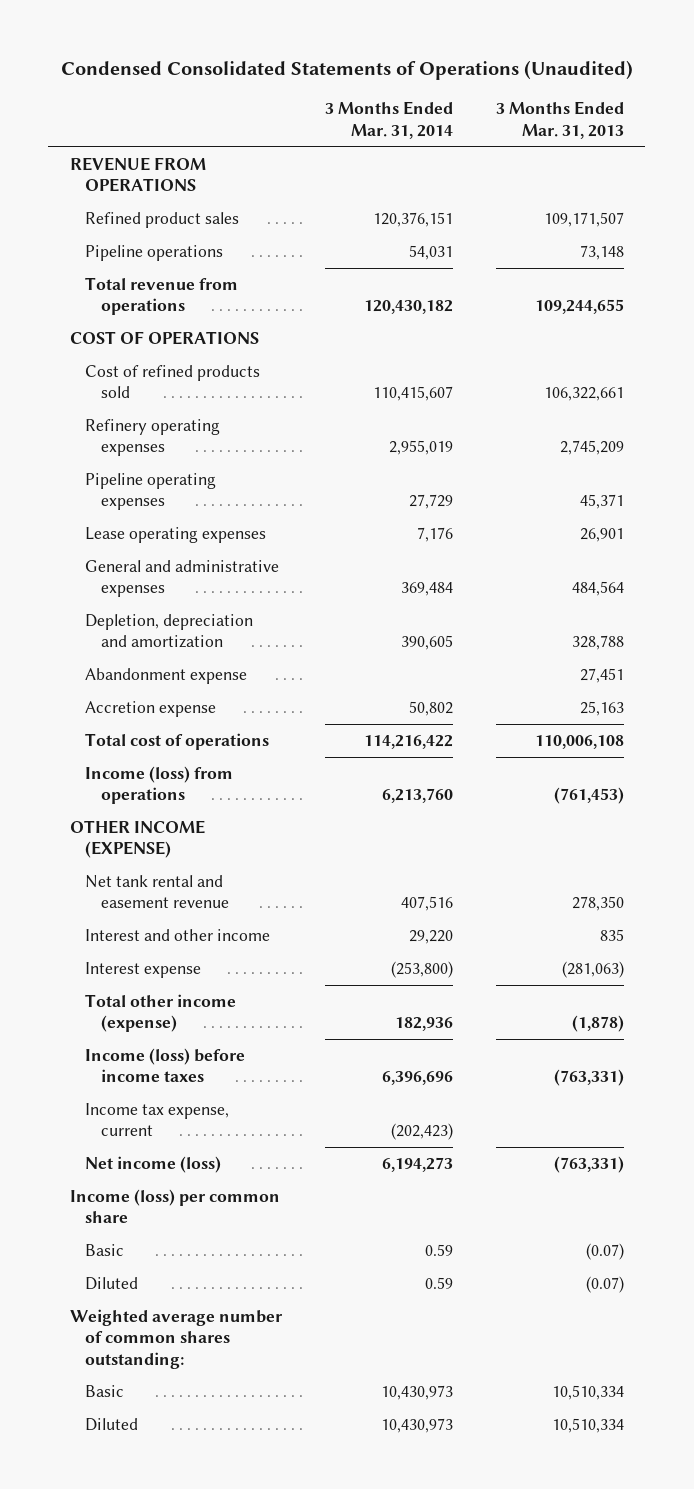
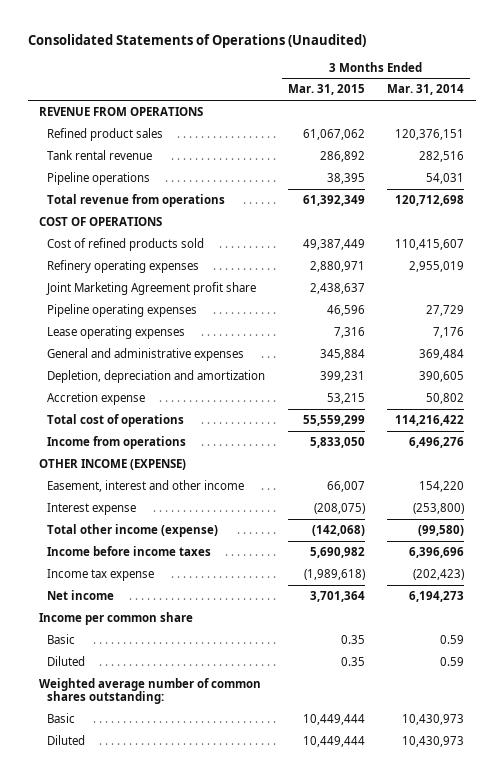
[60,60,633,81] Condensed Consolidated Statements of Operations (Unaudited) -> [27,34,366,49] Consolidated Statements of Operations (Unaudited)
[495,101,624,139] 3 Months Ended Mar. 31, 2013 -> none
none -> [287,84,365,96] Mar. 31, 2015
none -> [47,149,153,160] Tank rental revenue
[363,300,453,315] 120,430,182 -> [395,194,465,206] 120,712,698
none -> [46,281,257,295] Joint Marketing Agreement profit share
[85,667,248,684] Abandonment expense -> none
[85,765,234,805] Income (loss) from operations -> [47,435,187,449] Income from operations
[381,788,453,804] 6,213,760 -> [409,436,465,448] 6,496,276
[85,874,230,909] Net tank rental and easement revenue -> none
[85,928,271,941] Interest and other income -> [47,479,245,492] Easement, interest and other income
[408,929,453,944] 29,220 -> [419,480,465,492] 154,220
[394,1017,453,1032] 182,936 -> [418,524,465,536] (99,580)
[85,1047,246,1083] Income (loss) before income taxes -> [47,545,212,556] Income before income taxes
[85,1102,230,1137] Income tax expense, current -> [47,568,155,581] Income tax expense
[85,1155,222,1173] Net income (loss) -> [47,589,115,600] Net income
[69,1188,280,1224] Income (loss) per common share -> [39,611,194,625] Income per common share

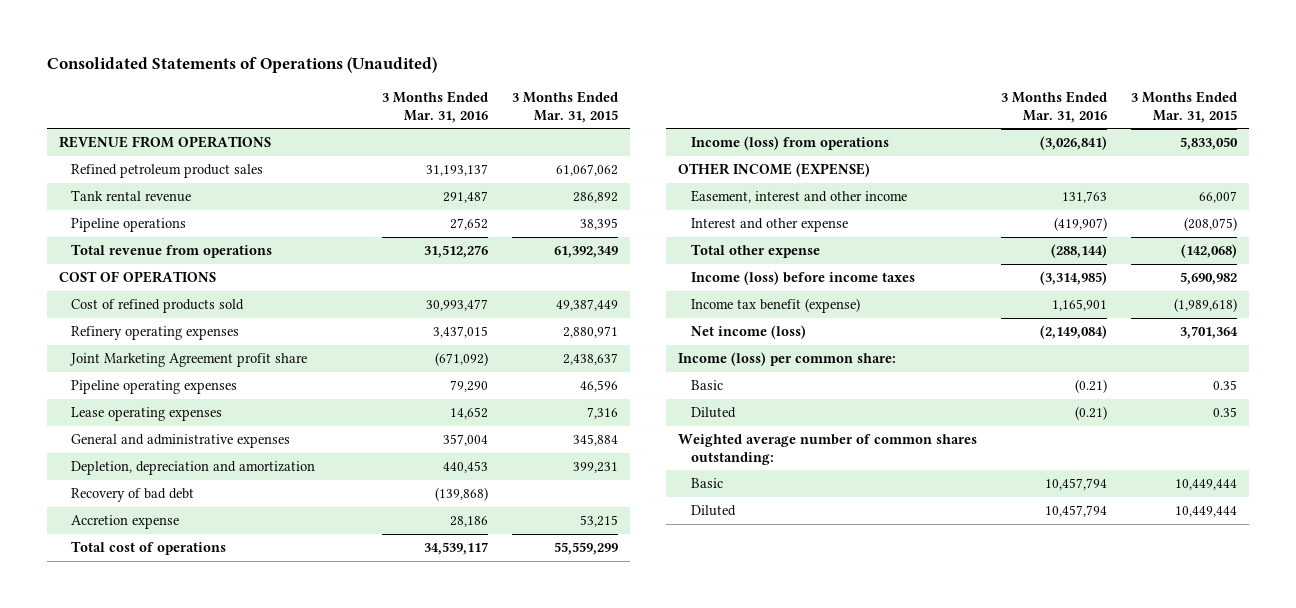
[387,84,465,96] Mar. 31, 2014 -> none
none -> [381,91,488,123] 3 Months Ended Mar. 31, 2016
[47,127,164,141] Refined product sales -> [70,164,263,179] Refined petroleum product sales
none -> [70,488,194,503] Recovery of bad debt
[47,435,187,449] Income from operations -> [690,136,889,151] Income (loss) from operations
[47,502,137,515] Interest expense -> [690,218,848,233] Interest and other expense
[47,523,219,537] Total other income (expense) -> [690,244,820,259] Total other expense
[47,545,212,556] Income before income taxes -> [690,271,915,286] Income (loss) before income taxes
[47,568,155,581] Income tax expense -> [690,298,860,314] Income tax benefit (expense)
[47,589,115,600] Net income -> [690,325,806,340] Net income (loss)
[39,611,194,625] Income per common share -> [678,352,897,367] Income (loss) per common share:

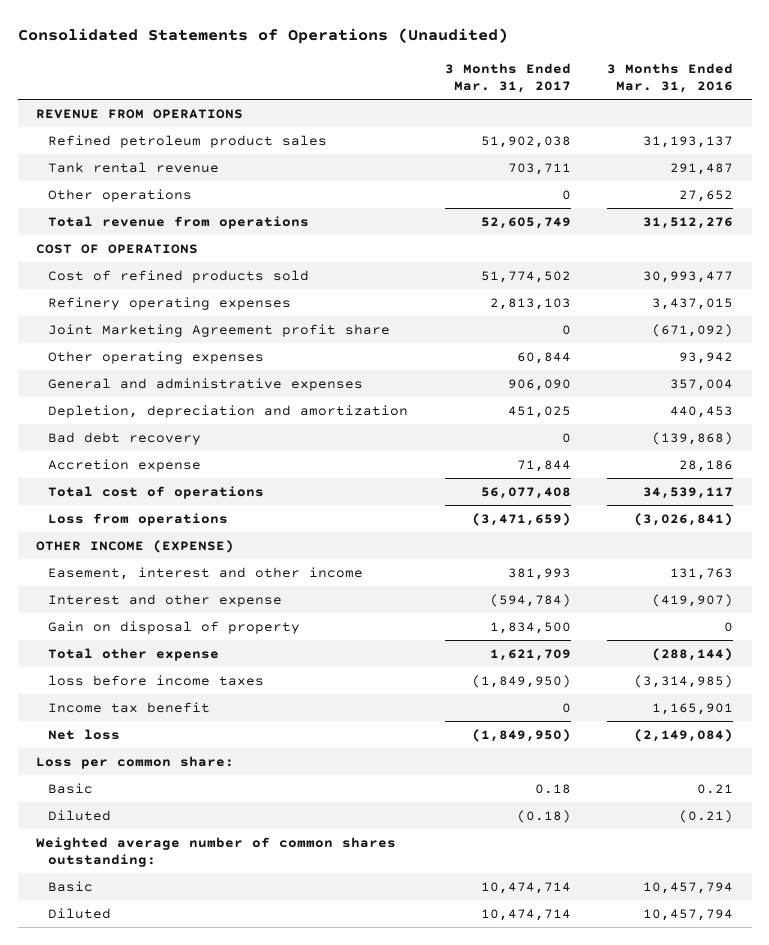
[511,91,618,123] 3 Months Ended Mar. 31, 2015 -> none
none -> [444,62,571,93] 3 Months Ended Mar. 31, 2017
[70,218,186,233] Pipeline operations -> [47,188,192,202] Other operations
[70,407,222,422] Lease operating expenses -> none
[70,380,237,395] Pipeline operating expenses -> [47,350,264,364] Other operating expenses
[449,380,488,393] 79,290 -> [679,351,734,364] 93,942
[70,488,194,503] Recovery of bad debt -> [47,431,201,445] Bad debt recovery
[690,136,889,151] Income (loss) from operations -> [47,512,228,526] Loss from operations
none -> [47,620,300,634] Gain on disposal of property
[690,271,915,286] Income (loss) before income taxes -> [47,674,264,686] loss before income taxes
[690,298,860,314] Income tax benefit (expense) -> [47,701,210,713] Income tax benefit
[690,325,806,340] Net income (loss) -> [47,728,120,740] Net loss
[678,352,897,367] Income (loss) per common share: -> [35,755,234,769] Loss per common share:
[1075,379,1108,394] (0.21) -> [697,783,734,794] 0.21

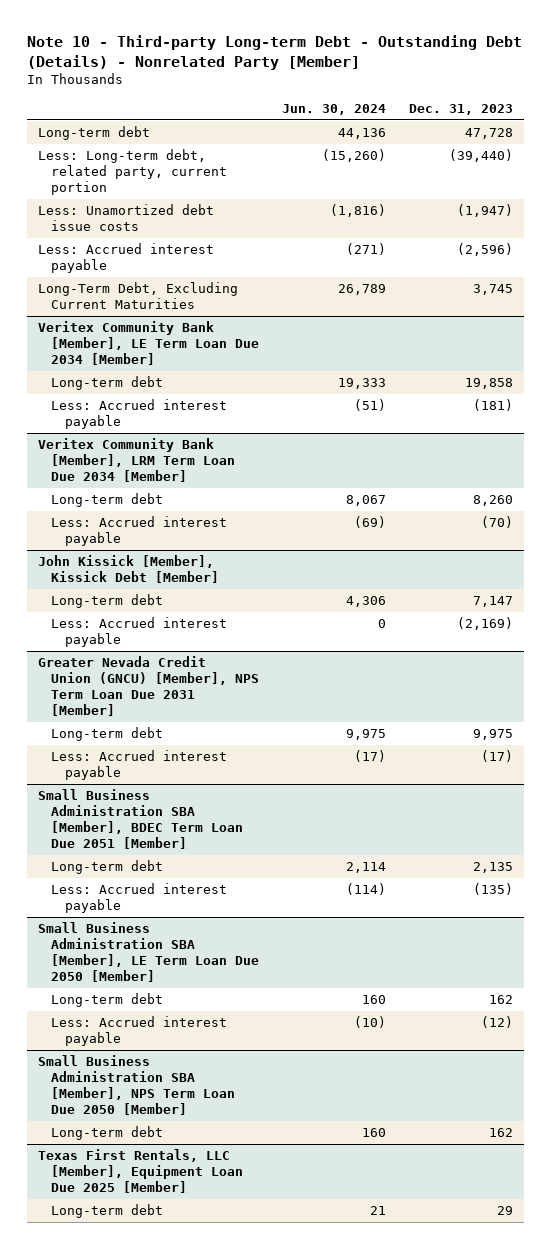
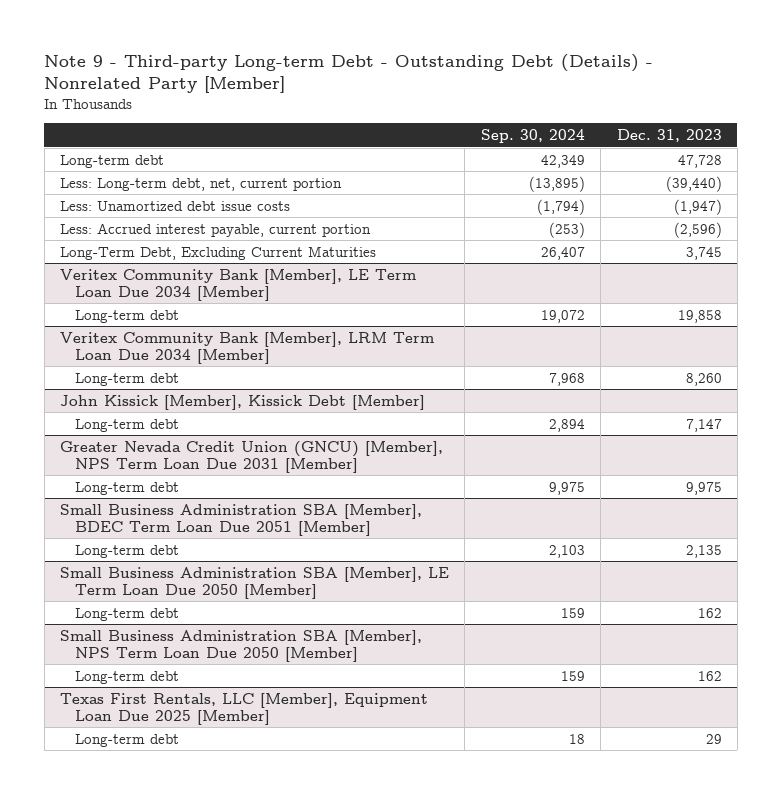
[26,34,522,70] Note 10 - Third-party Long-term Debt - Outstanding Debt (Details) - Nonrelated Party [Member] -> [44,53,654,94] Note 9 - Third-party Long-term Debt - Outstanding Debt (Details) - Nonrelated Party [Member]
[282,104,387,116] Jun. 30, 2024 -> none
none -> [480,129,585,144] Sep. 30, 2024
[38,149,228,195] Less: Long-term debt, related party, current portion -> [60,177,343,191] Less: Long-term debt, net, current portion
[38,243,215,273] Less: Accrued interest payable -> [60,222,372,237] Less: Accrued interest payable, current portion
[51,399,228,429] Less: Accrued interest payable -> none
[51,516,228,546] Less: Accrued interest payable -> none
[51,617,228,647] Less: Accrued interest payable -> none
[51,750,228,780] Less: Accrued interest payable -> none
[51,883,228,913] Less: Accrued interest payable -> none
[51,1016,228,1046] Less: Accrued interest payable -> none

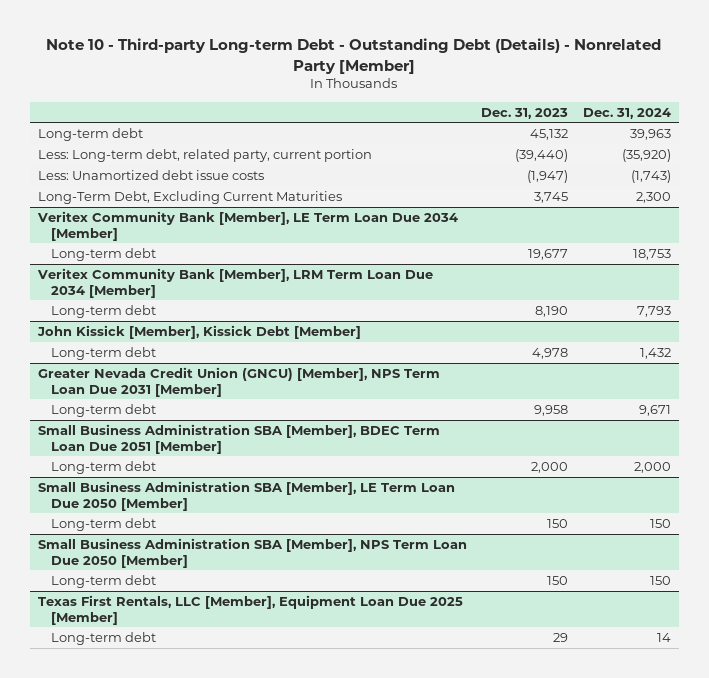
[44,53,654,94] Note 9 - Third-party Long-term Debt - Outstanding Debt (Details) - Nonrelated Party [Member] -> [46,38,662,74] Note 10 - Third-party Long-term Debt - Outstanding Debt (Details) - Nonrelated Party [Member]
[480,129,585,144] Sep. 30, 2024 -> none
none -> [583,107,672,119] Dec. 31, 2024
[677,154,722,168] 47,728 -> [530,129,569,141] 45,132
[60,177,343,191] Less: Long-term debt, net, current portion -> [37,149,372,163] Less: Long-term debt, related party, current portion
[60,222,372,237] Less: Accrued interest payable, current portion -> none
[677,309,722,323] 19,858 -> [528,249,569,261] 19,677
[685,372,722,386] 8,260 -> [535,306,569,318] 8,190
[685,418,722,432] 7,147 -> [532,348,569,360] 4,978
[685,481,722,495] 9,975 -> [534,405,569,417] 9,958
[685,544,722,558] 2,135 -> [531,462,569,474] 2,000
[697,607,722,618] 162 -> [547,519,569,529] 150
[697,670,722,681] 162 -> [547,576,569,586] 150

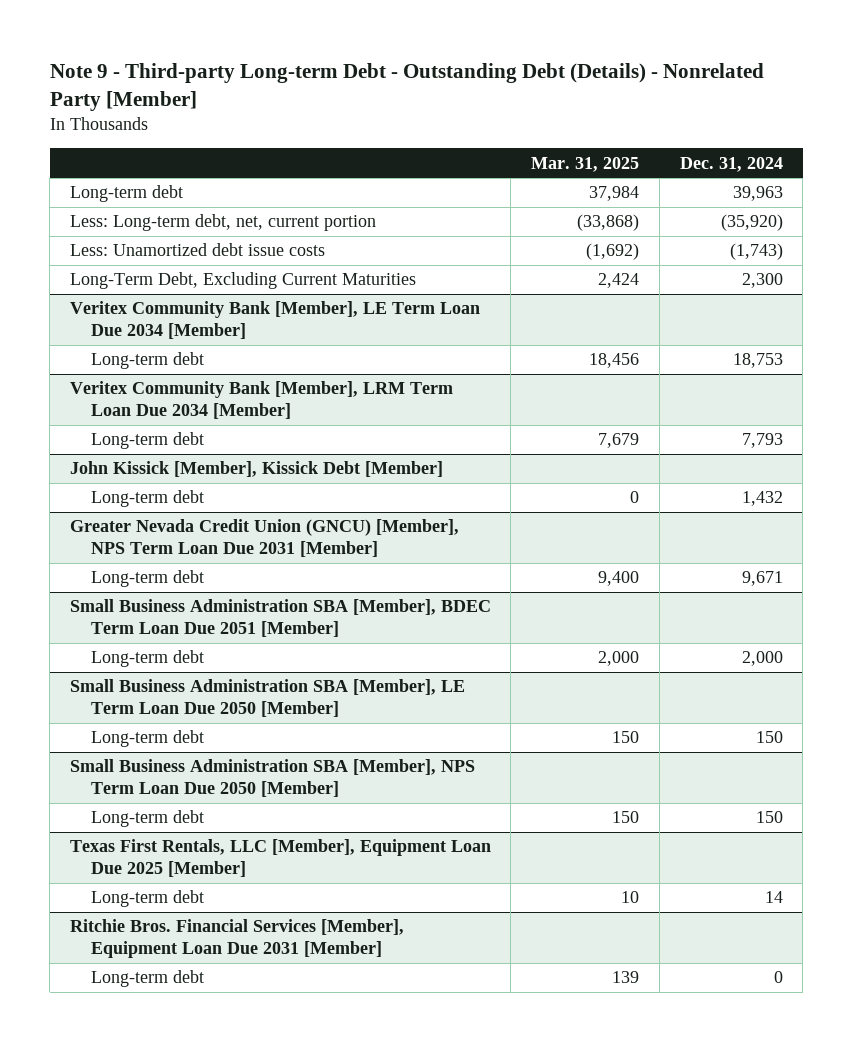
[46,38,662,74] Note 10 - Third-party Long-term Debt - Outstanding Debt (Details) - Nonrelated Party [Member] -> [49,62,764,111] Note 9 - Third-party Long-term Debt - Outstanding Debt (Details) - Nonrelated Party [Member]
[481,107,569,119] Dec. 31, 2023 -> none
none -> [531,156,640,172] Mar. 31, 2025
[37,149,372,163] Less: Long-term debt, related party, current portion -> [69,214,376,232] Less: Long-term debt, net, current portion
none -> [69,919,404,959] Ritchie Bros. Financial Services [Member], Equipment Loan Due 2031 [Member]
none -> [90,970,204,988] Long-term debt

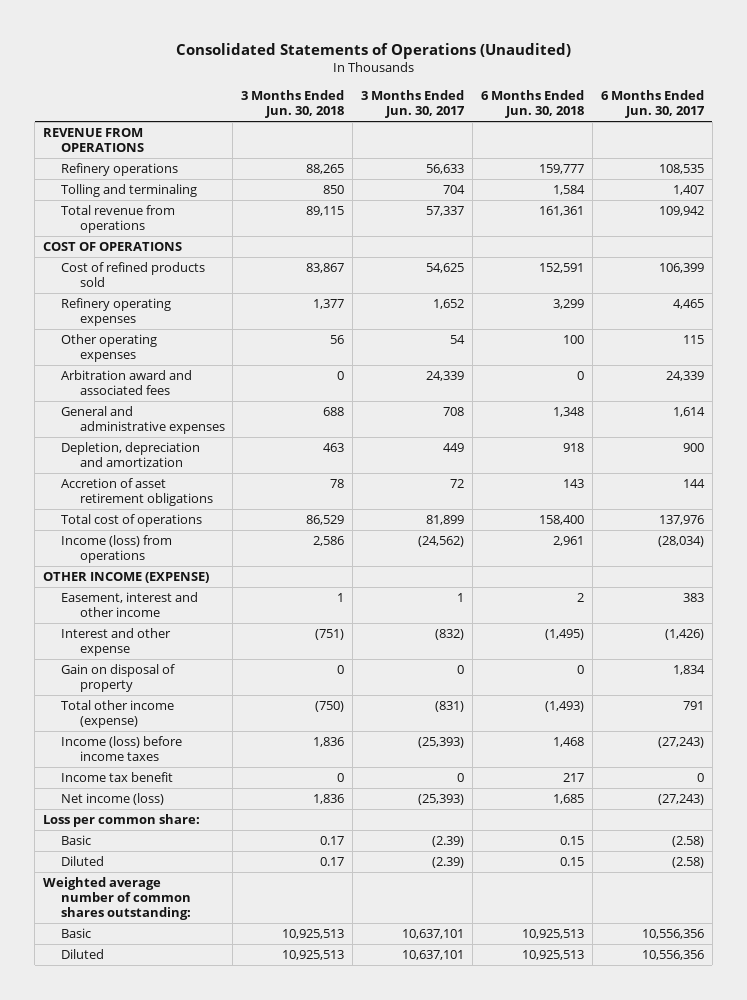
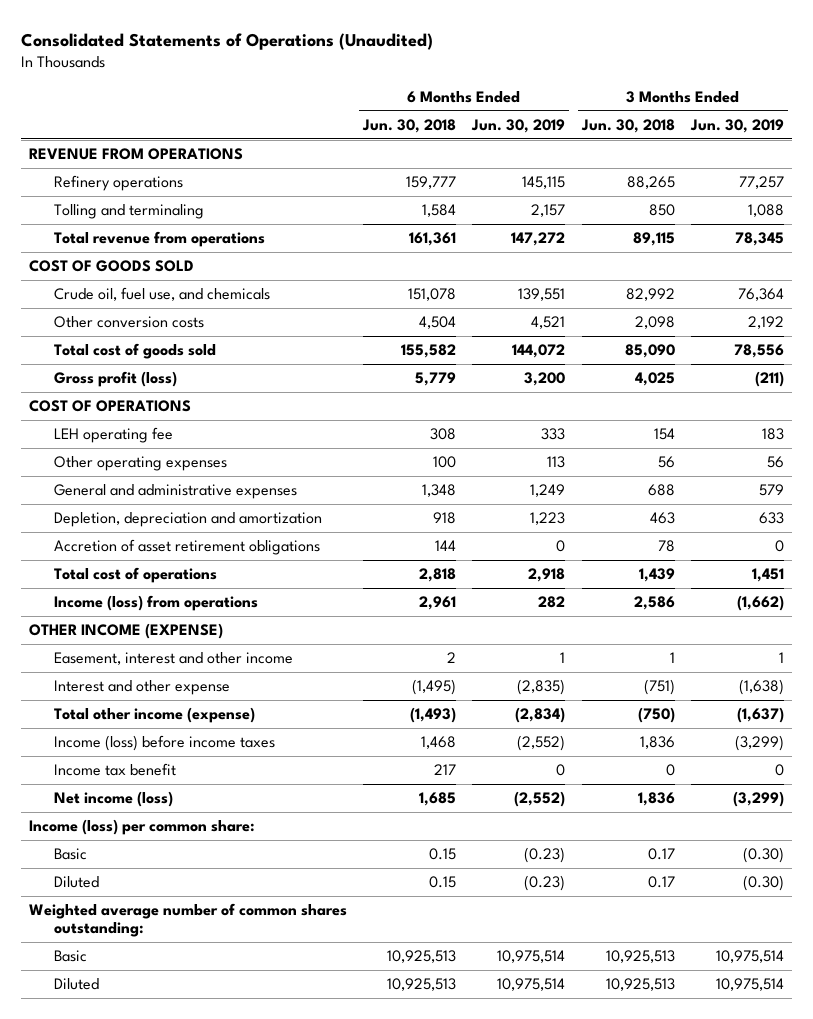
[361,89,466,119] 3 Months Ended Jun. 30, 2017 -> none
[600,89,705,119] 6 Months Ended Jun. 30, 2017 -> none
none -> [471,119,566,134] Jun. 30, 2019
none -> [689,119,784,134] Jun. 30, 2019
none -> [29,260,195,273] COST OF GOODS SOLD
none -> [54,287,271,302] Crude oil, fuel use, and chemicals
none -> [54,316,205,329] Other conversion costs
none -> [54,343,217,360] Total cost of goods sold
none -> [54,371,178,388] Gross profit (loss)
[61,262,206,288] Cost of refined products sold -> none
[61,298,172,327] Refinery operating expenses -> none
none -> [54,427,174,444] LEH operating fee
[61,370,193,396] Arbitration award and associated fees -> none
[562,479,584,489] 143 -> [435,540,457,552] 144
[306,515,345,526] 86,529 -> [638,568,675,583] 1,439
[538,515,584,526] 158,400 -> [419,568,457,583] 2,818
[61,664,176,693] Gain on disposal of property -> none
[43,814,201,828] Loss per common share: -> [29,819,256,836] Income (loss) per common share:

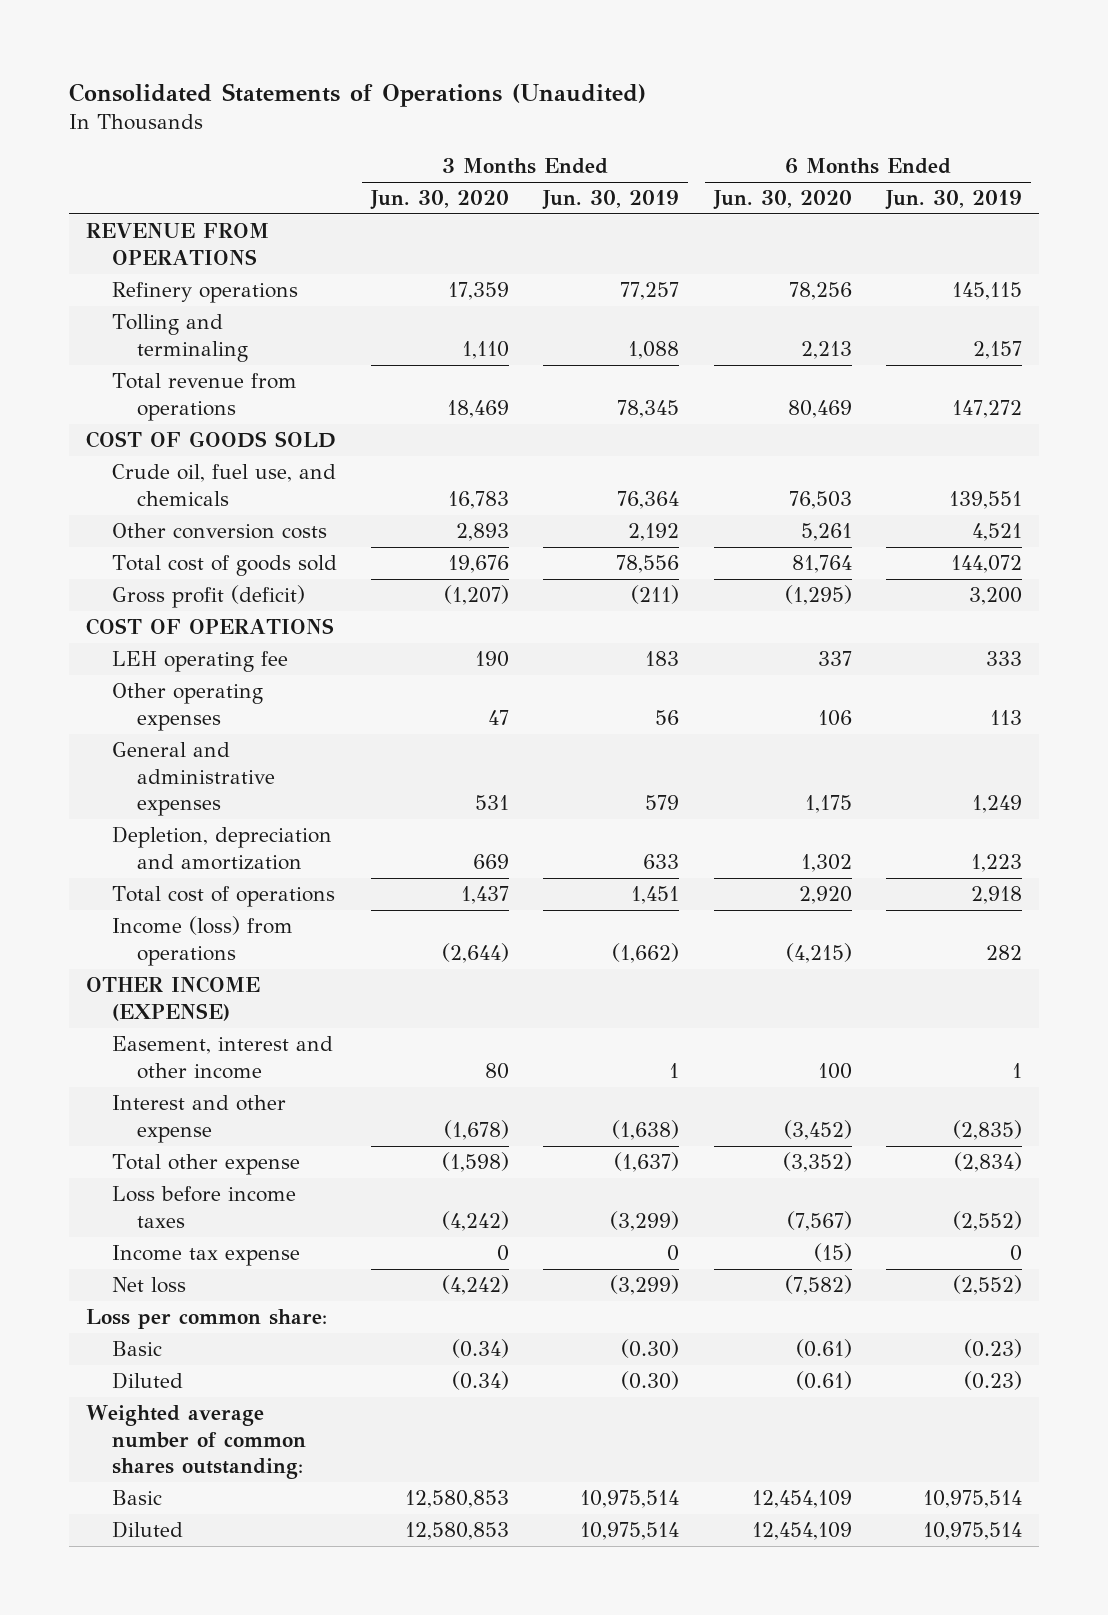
[362,119,457,134] Jun. 30, 2018 -> none
[580,119,675,134] Jun. 30, 2018 -> none
none -> [370,190,510,211] Jun. 30, 2020
none -> [712,190,852,211] Jun. 30, 2020
[54,371,178,388] Gross profit (loss) -> [111,585,305,609] Gross profit (deficit)
[54,539,321,556] Accretion of asset retirement obligations -> none
[54,707,256,724] Total other income (expense) -> [111,1154,300,1176] Total other expense
[54,735,276,752] Income (loss) before income taxes -> [111,1186,296,1228] Loss before income taxes
[54,763,177,777] Income tax benefit -> [111,1245,300,1267] Income tax expense
[54,791,174,808] Net income (loss) -> [111,1277,186,1294] Net loss
[29,819,256,836] Income (loss) per common share: -> [86,1309,328,1330] Loss per common share:

